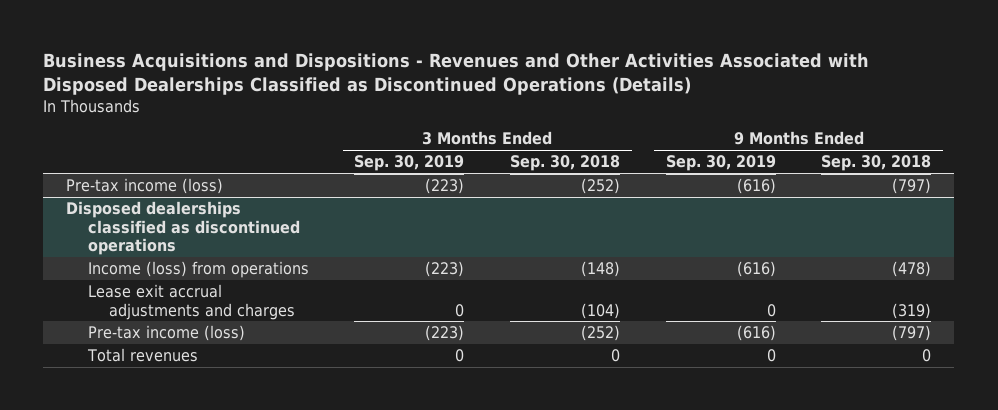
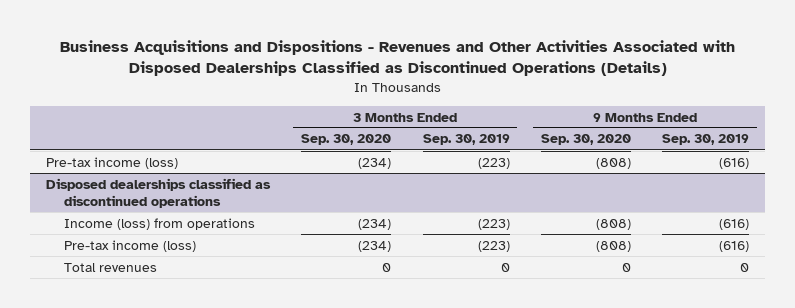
[510,155,621,172] Sep. 30, 2018 -> none
[821,155,932,172] Sep. 30, 2018 -> none
none -> [301,134,392,146] Sep. 30, 2020
none -> [540,134,631,146] Sep. 30, 2020
[87,284,296,320] Lease exit accrual adjustments and charges -> none

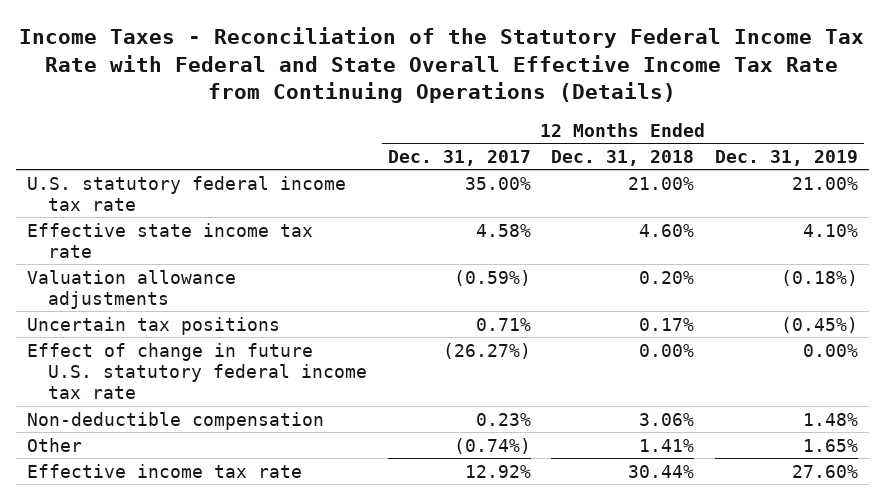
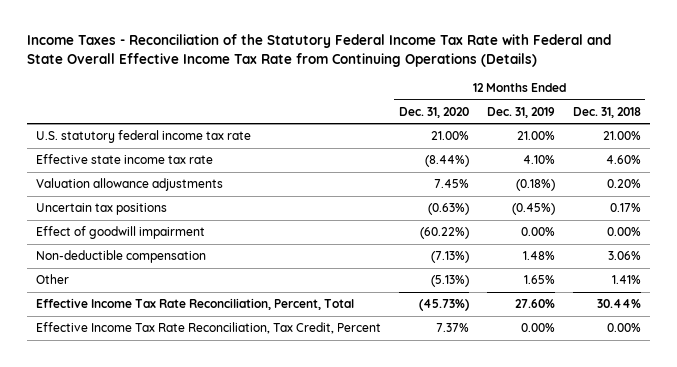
[387,149,531,166] Dec. 31, 2017 -> none
none -> [398,106,469,118] Dec. 31, 2020
[26,342,367,400] Effect of change in future U.S. statutory federal income tax rate -> [35,226,205,240] Effect of goodwill impairment
[26,463,302,478] Effective income tax rate -> [35,298,354,311] Effective Income Tax Rate Reconciliation, Percent, Total
none -> [35,322,381,335] Effective Income Tax Rate Reconciliation, Tax Credit, Percent

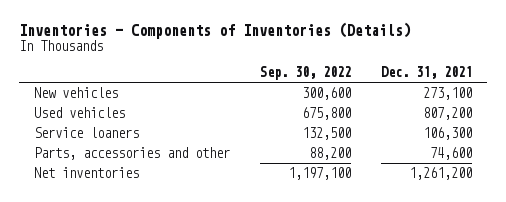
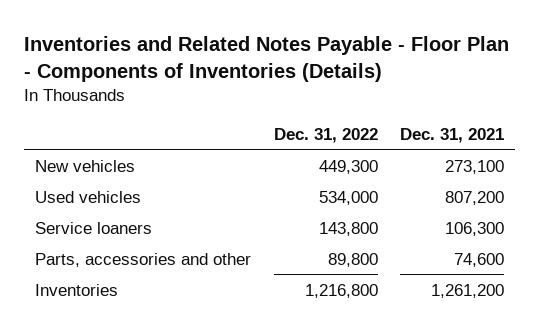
[19,22,412,40] Inventories - Components of Inventories (Details) -> [24,35,510,82] Inventories and Related Notes Payable - Floor Plan - Components of Inventories (Details)
[260,66,352,81] Sep. 30, 2022 -> none
none -> [273,127,378,143] Dec. 31, 2022
[34,167,140,179] Net inventories -> [35,283,119,296] Inventories

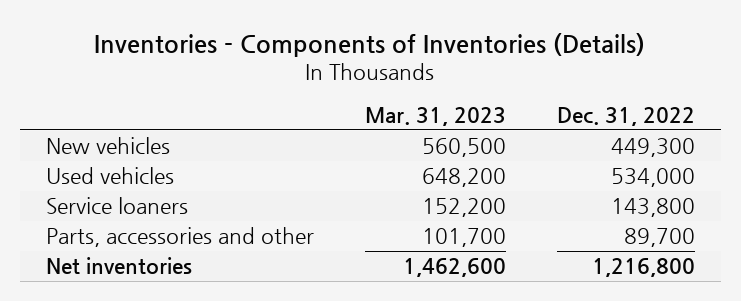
[24,35,510,82] Inventories and Related Notes Payable - Floor Plan - Components of Inventories (Details) -> [94,32,646,57] Inventories - Components of Inventories (Details)
[399,127,504,143] Dec. 31, 2021 -> none
none -> [364,106,506,126] Mar. 31, 2023
[327,252,378,267] 89,800 -> [624,228,696,248] 89,700
[35,283,119,296] Inventories -> [45,257,192,275] Net inventories

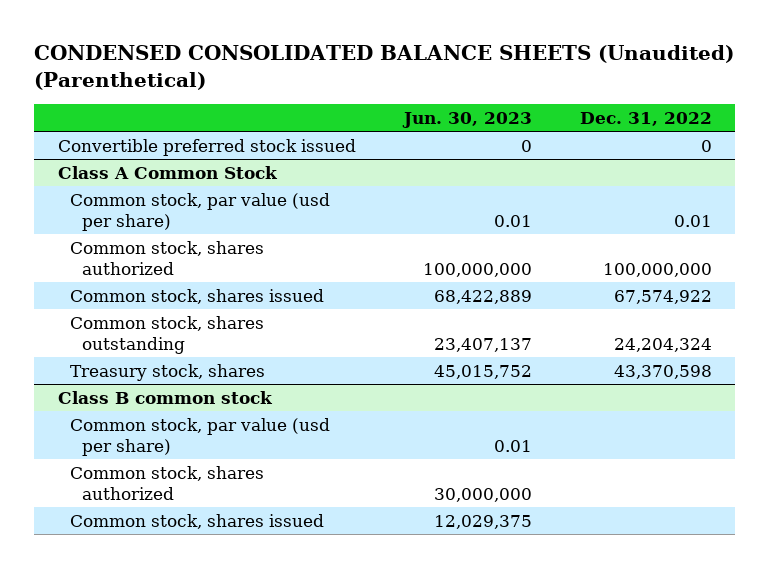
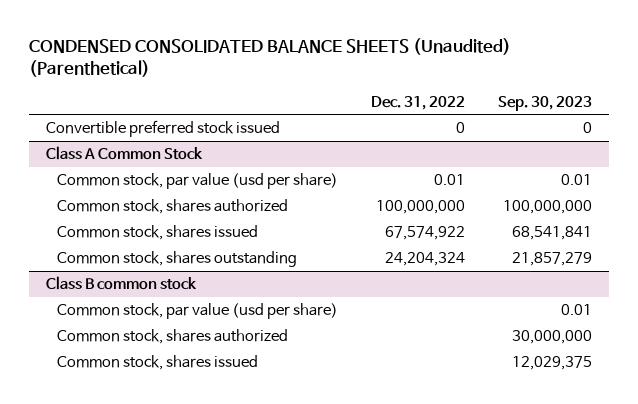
[401,112,532,129] Jun. 30, 2023 -> none
none -> [498,95,593,111] Sep. 30, 2023
[70,363,266,381] Treasury stock, shares -> none

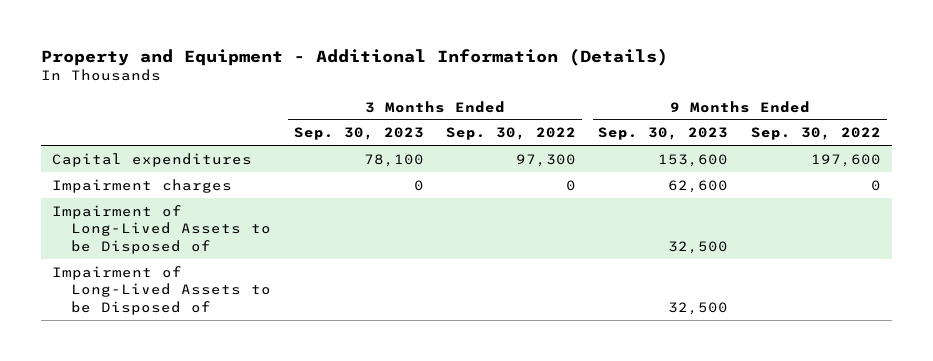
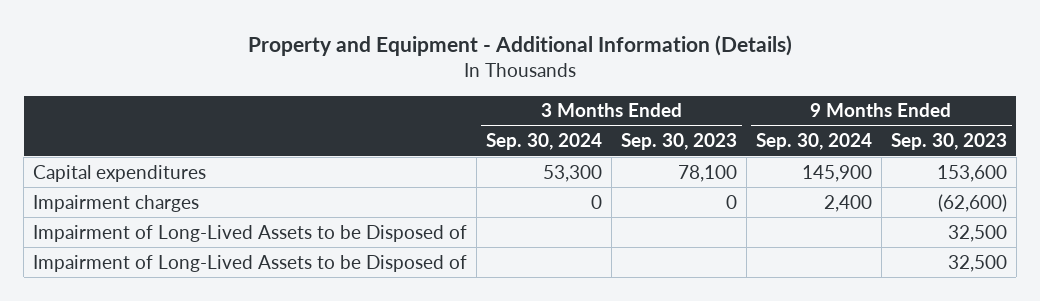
[446,127,577,141] Sep. 30, 2022 -> none
[750,127,881,141] Sep. 30, 2022 -> none
none -> [486,133,603,151] Sep. 30, 2024
none -> [756,133,873,151] Sep. 30, 2024
[668,179,729,193] 62,600 -> [937,193,1007,212] (62,600)

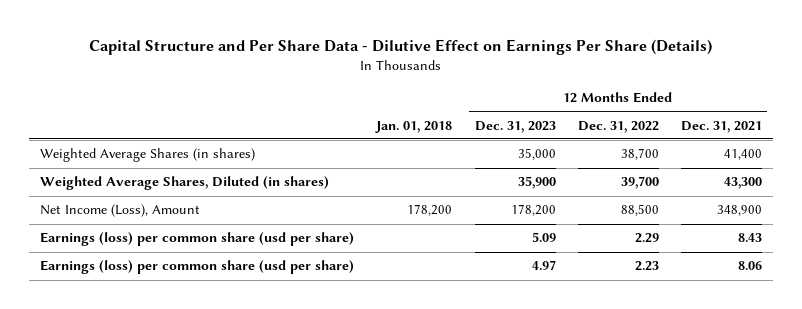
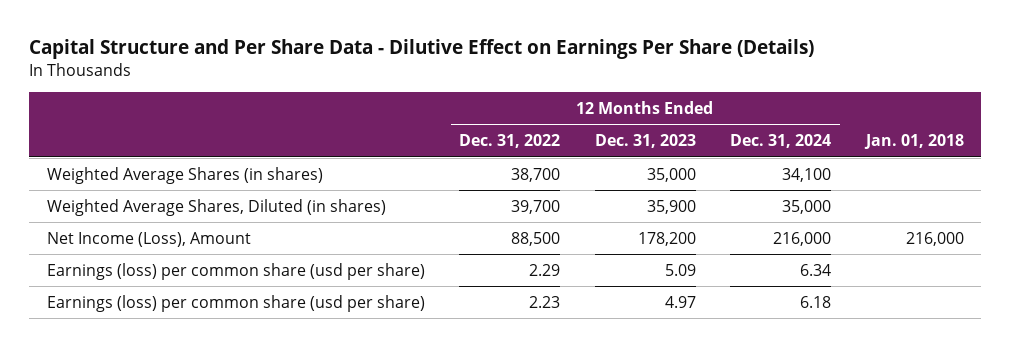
[680,120,762,133] Dec. 31, 2021 -> none
none -> [730,134,832,149] Dec. 31, 2024
[407,204,453,217] 178,200 -> [905,231,964,246] 216,000

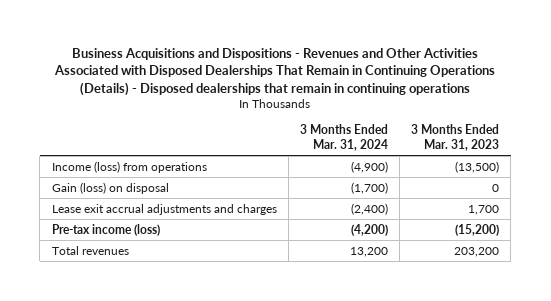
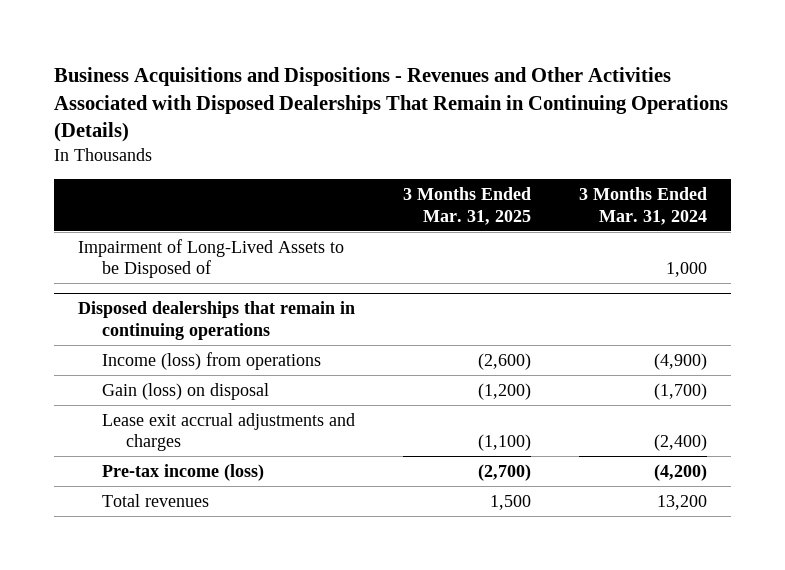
[54,47,496,96] Business Acquisitions and Dispositions - Revenues and Other Activities Associated with Disposed Dealerships That Remain in Continuing Operations (Details) - Disposed dealerships that remain in continuing operations -> [54,66,729,143] Business Acquisitions and Dispositions - Revenues and Other Activities Associated with Disposed Dealerships That Remain in Continuing Operations (Details)
[411,124,500,152] 3 Months Ended Mar. 31, 2023 -> none
none -> [402,187,531,225] 3 Months Ended Mar. 31, 2025
none -> [78,238,345,279] Impairment of Long-Lived Assets to be Disposed of
none -> [78,301,356,340] Disposed dealerships that remain in continuing operations

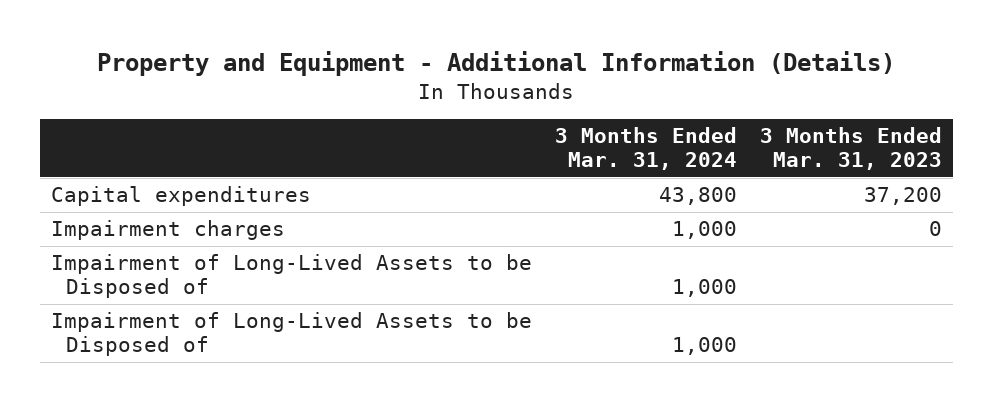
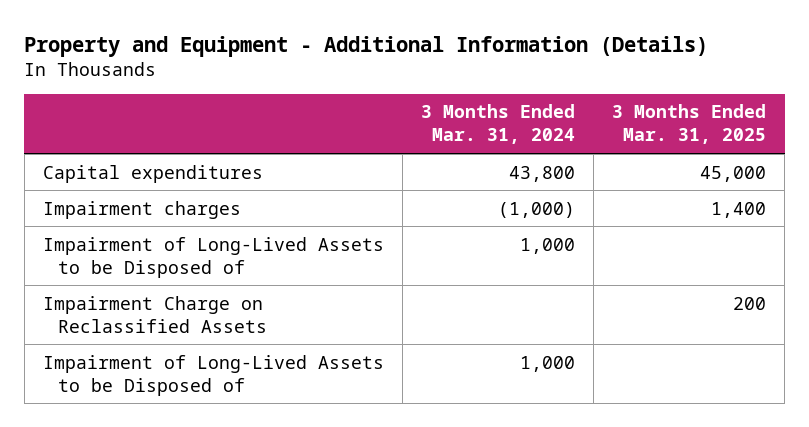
[759,127,942,171] 3 Months Ended Mar. 31, 2023 -> none
none -> [611,104,766,145] 3 Months Ended Mar. 31, 2025
[671,221,737,240] 1,000 -> [497,201,575,218] (1,000)
none -> [42,295,268,333] Impairment Charge on Reclassified Assets

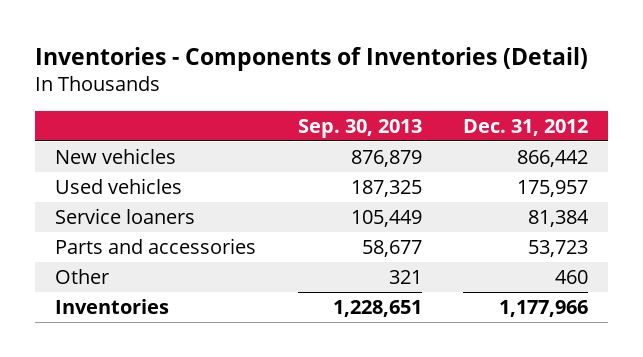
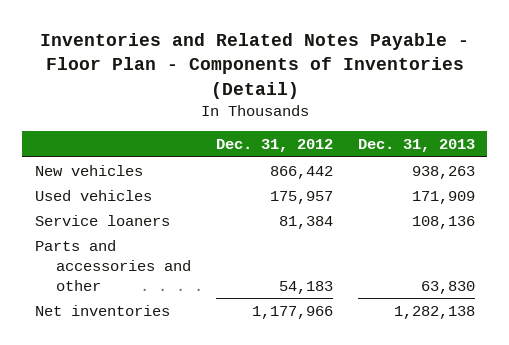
[34,46,588,71] Inventories - Components of Inventories (Detail) -> [39,33,469,99] Inventories and Related Notes Payable - Floor Plan - Components of Inventories (Detail)
[297,118,422,138] Sep. 30, 2013 -> none
none -> [357,139,475,153] Dec. 31, 2013
[55,268,110,284] Other -> none
[55,237,257,254] Parts and accessories -> [34,239,191,291] Parts and accessories and other
[527,239,588,257] 53,723 -> [278,280,333,294] 54,183
[55,298,170,314] Inventories -> [34,304,170,316] Net inventories

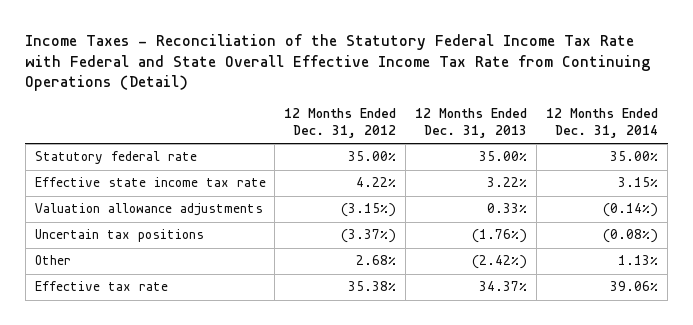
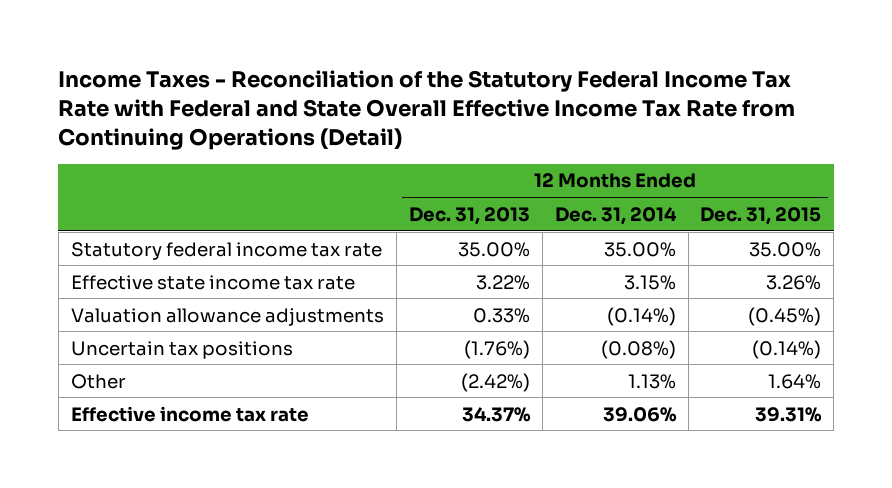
[284,108,397,138] 12 Months Ended Dec. 31, 2012 -> none
none -> [700,206,822,225] Dec. 31, 2015
[34,151,197,165] Statutory federal rate -> [70,241,382,260] Statutory federal income tax rate
[34,281,168,292] Effective tax rate -> [70,405,309,422] Effective income tax rate

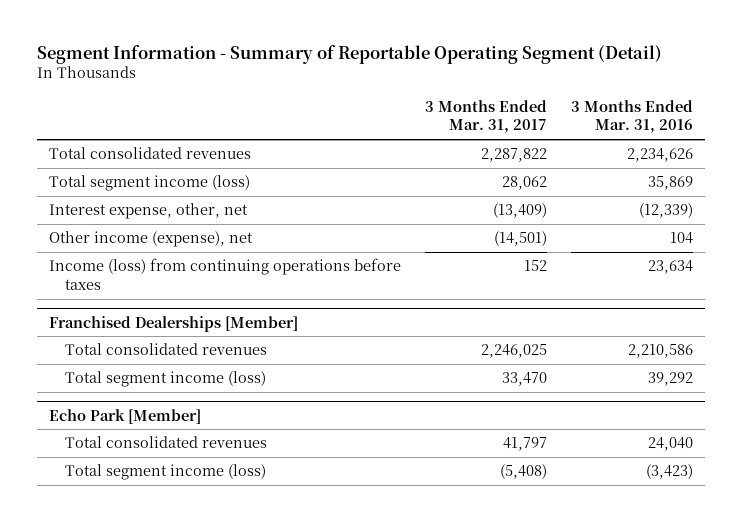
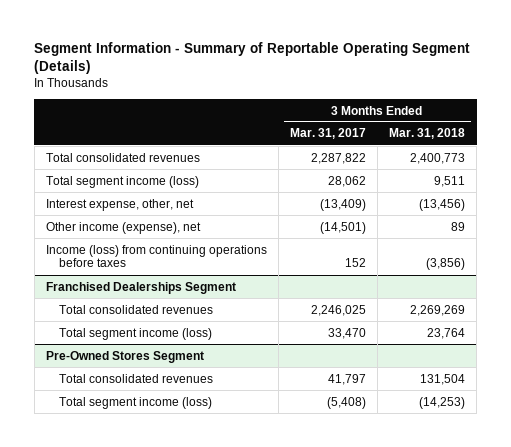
[36,44,662,64] Segment Information - Summary of Reportable Operating Segment (Detail) -> [34,41,471,75] Segment Information - Summary of Reportable Operating Segment (Details)
[571,100,694,134] 3 Months Ended Mar. 31, 2016 -> none
none -> [389,128,466,140] Mar. 31, 2018
[48,315,298,332] Franchised Dealerships [Member] -> [45,281,236,294] Franchised Dealerships Segment
[48,408,201,424] Echo Park [Member] -> none
none -> [45,350,204,363] Pre-Owned Stores Segment

